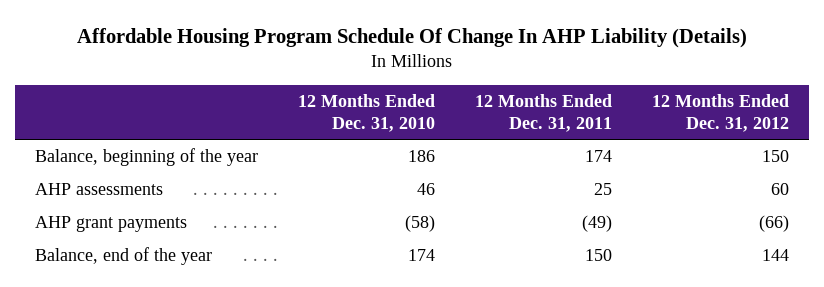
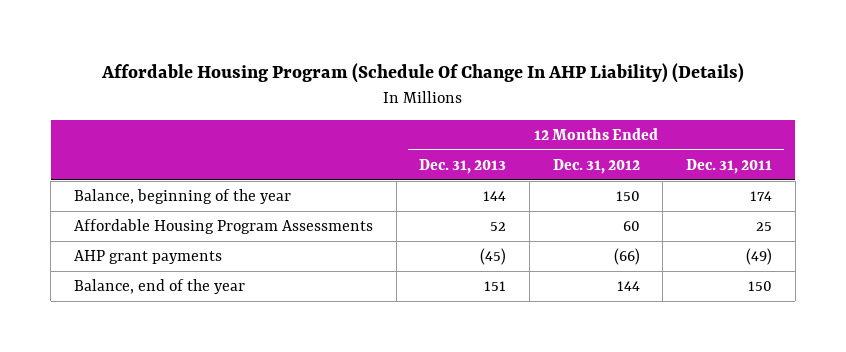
[76,27,747,48] Affordable Housing Program Schedule Of Change In AHP Liability (Details) -> [100,63,744,84] Affordable Housing Program (Schedule Of Change In AHP Liability) (Details)
[297,94,435,132] 12 Months Ended Dec. 31, 2010 -> none
none -> [419,158,507,174] Dec. 31, 2013
[34,183,163,196] AHP assessments -> [73,218,373,234] Affordable Housing Program Assessments

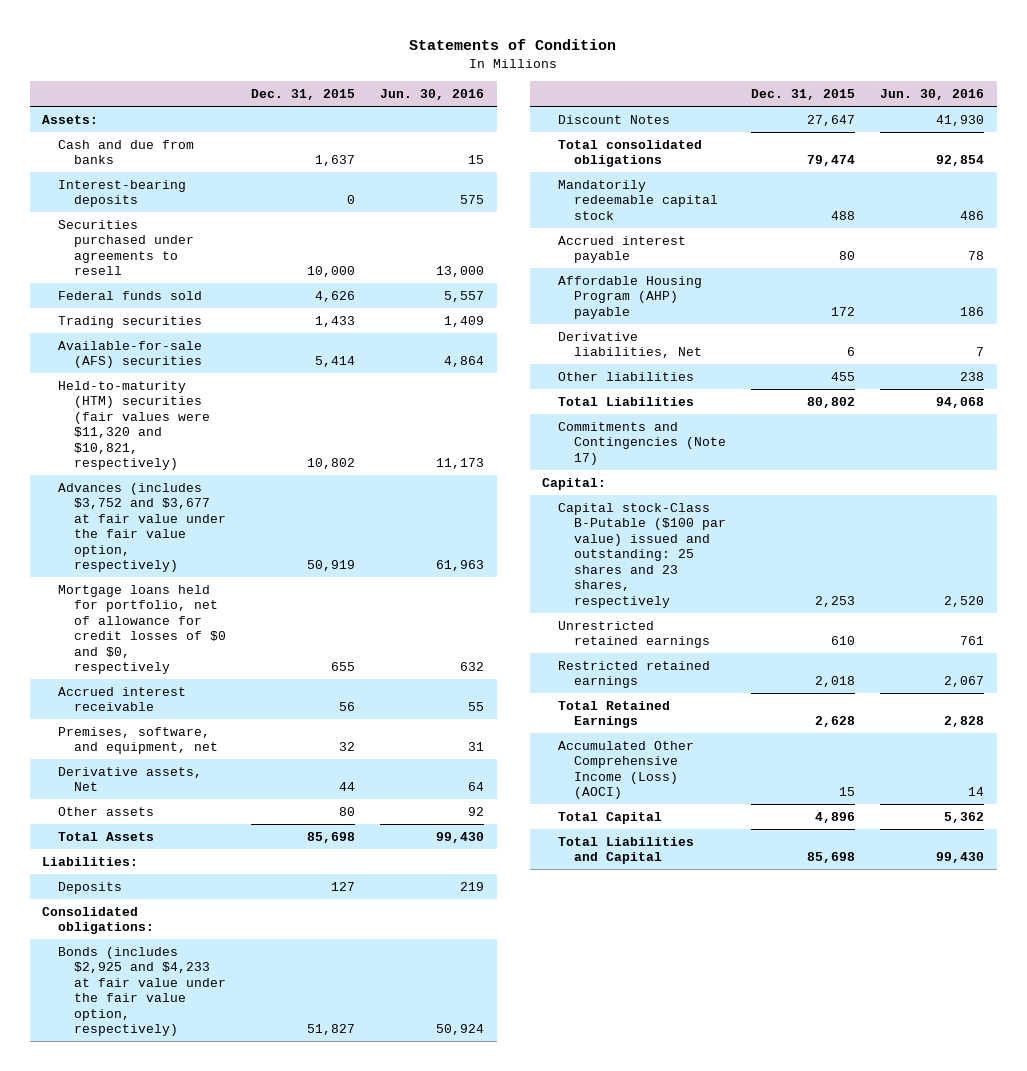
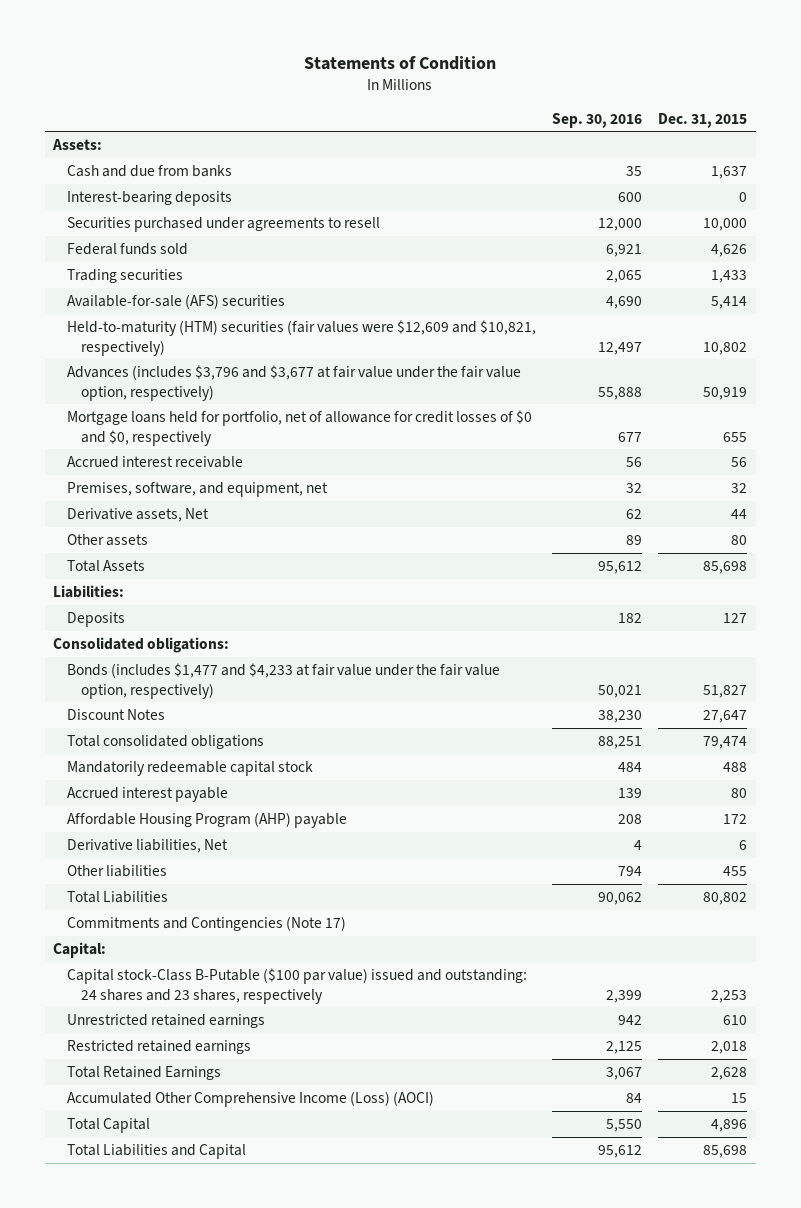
[380,89,485,101] Jun. 30, 2016 -> none
none -> [552,112,643,128] Sep. 30, 2016
[58,380,211,471] Held-to-maturity (HTM) securities (fair values were $11,320 and $10,821, respectively) -> [67,319,537,356] Held-to-maturity (HTM) securities (fair values were $12,609 and $10,821, respectively)
[58,482,227,573] Advances (includes $3,752 and $3,677 at fair value under the fair value option, respectively) -> [67,364,522,401] Advances (includes $3,796 and $3,677 at fair value under the fair value option, respectively)
[58,946,227,1037] Bonds (includes $2,925 and $4,233 at fair value under the fair value option, respectively) -> [67,662,501,699] Bonds (includes $1,477 and $4,233 at fair value under the fair value option, respectively)
[558,502,727,608] Capital stock-Class B-Putable ($100 par value) issued and outstanding: 25 shares and 23 shares, respectively -> [67,967,528,1004] Capital stock-Class B-Putable ($100 par value) issued and outstanding: 24 shares and 23 shares, respectively

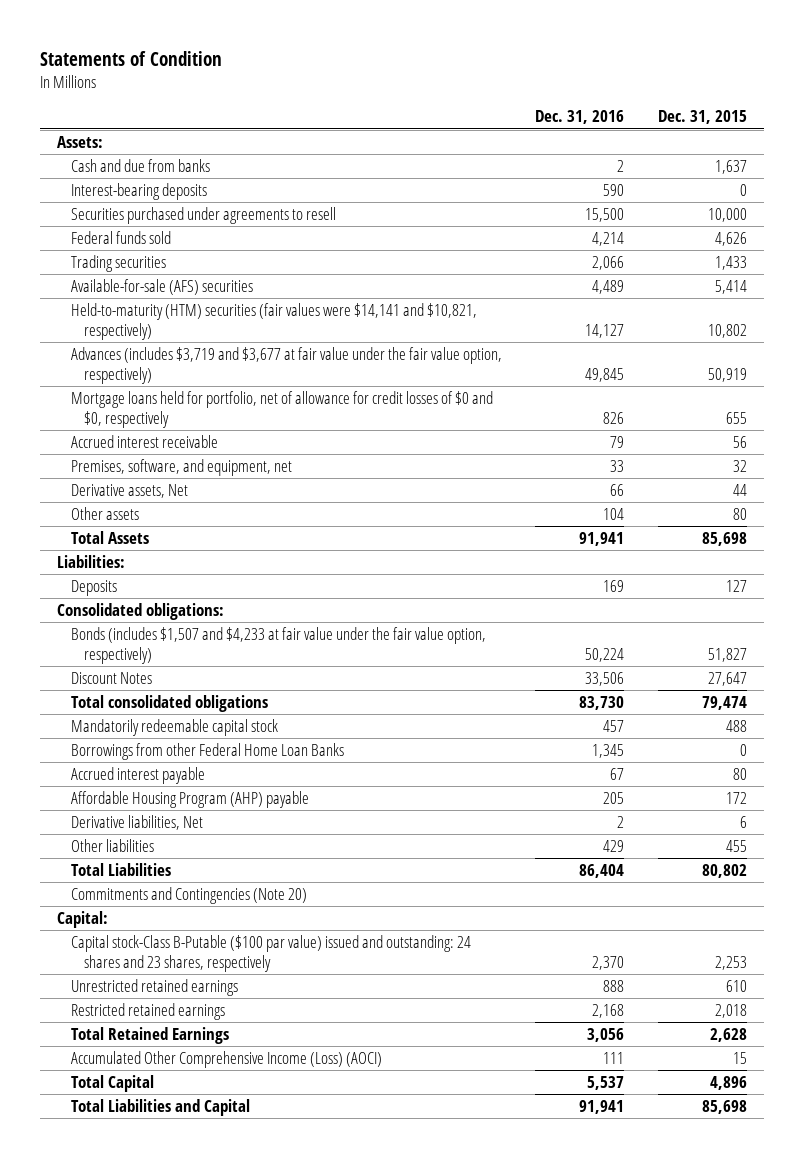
[552,112,643,128] Sep. 30, 2016 -> none
none -> [535,110,625,125] Dec. 31, 2016
[67,319,537,356] Held-to-maturity (HTM) securities (fair values were $12,609 and $10,821, respectively) -> [70,302,477,340] Held-to-maturity (HTM) securities (fair values were $14,141 and $10,821, respectively)
[67,364,522,401] Advances (includes $3,796 and $3,677 at fair value under the fair value option, respectively) -> [70,346,502,384] Advances (includes $3,719 and $3,677 at fair value under the fair value option, respectively)
[67,662,501,699] Bonds (includes $1,477 and $4,233 at fair value under the fair value option, respectively) -> [70,626,486,664] Bonds (includes $1,507 and $4,233 at fair value under the fair value option, respectively)
none -> [70,742,344,760] Borrowings from other Federal Home Loan Banks
[67,915,347,931] Commitments and Contingencies (Note 17) -> [70,886,307,904] Commitments and Contingencies (Note 20)

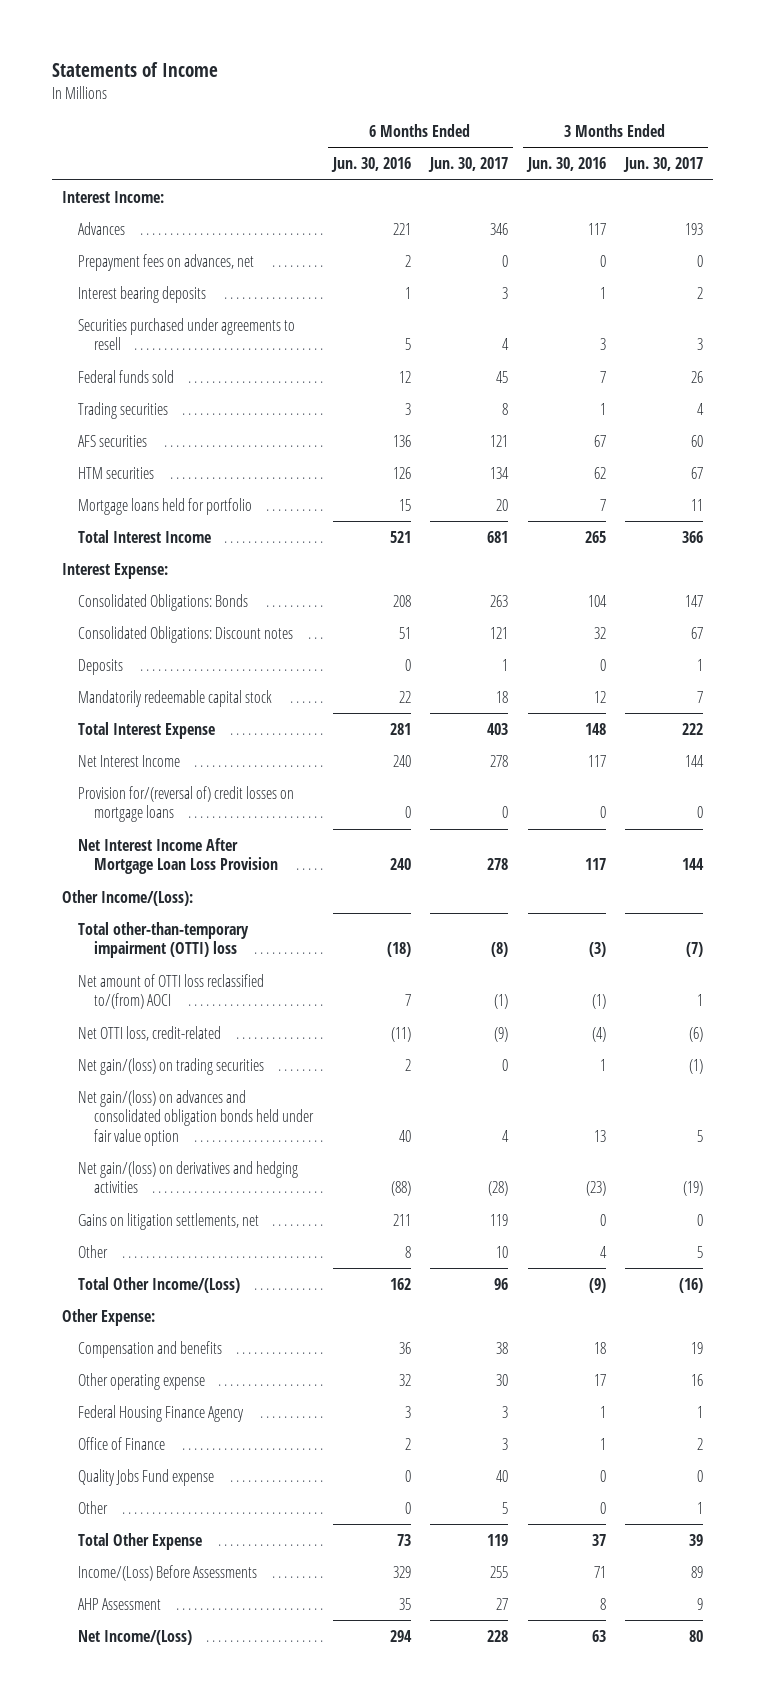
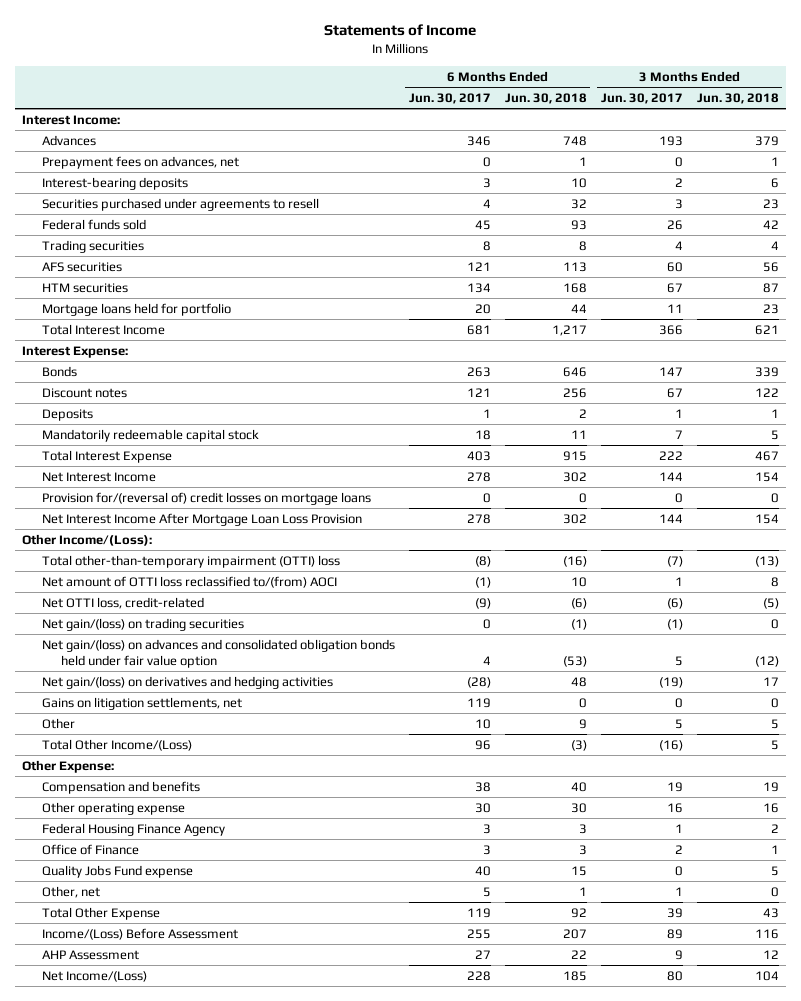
[330,157,411,173] Jun. 30, 2016 -> none
[525,157,606,173] Jun. 30, 2016 -> none
none -> [504,92,587,104] Jun. 30, 2018
none -> [696,92,779,104] Jun. 30, 2018
[77,285,206,303] Interest bearing deposits -> [41,176,188,190] Interest-bearing deposits
[77,593,248,611] Consolidated Obligations: Bonds -> [41,365,77,377] Bonds
[77,625,293,643] Consolidated Obligations: Discount notes -> [41,387,127,398] Discount notes
[77,1500,108,1514] Other -> [41,885,100,898] Other, net
[77,1564,257,1581] Income/(Loss) Before Assessments -> [41,927,238,940] Income/(Loss) Before Assessment

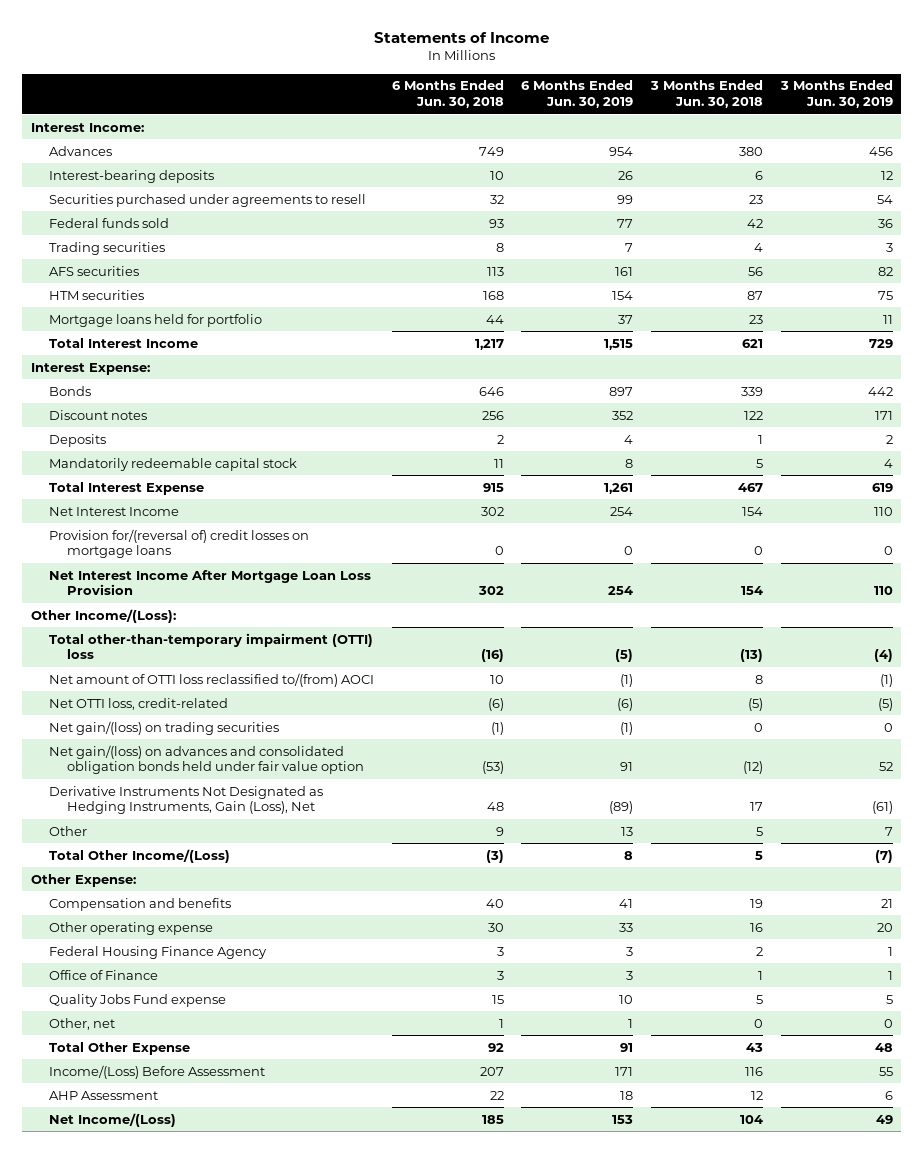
[408,92,491,104] Jun. 30, 2017 -> none
[600,92,683,104] Jun. 30, 2017 -> none
none -> [521,80,634,108] 6 Months Ended Jun. 30, 2019
none -> [779,80,893,108] 3 Months Ended Jun. 30, 2019
[41,155,239,169] Prepayment fees on advances, net -> none
[562,135,587,146] 748 -> [478,146,504,156] 749
[754,135,779,146] 379 -> [738,146,763,156] 380
[41,696,242,710] Gains on litigation settlements, net -> none
[41,675,333,689] Net gain/(loss) on derivatives and hedging activities -> [49,785,324,815] Derivative Instruments Not Designated as Hedging Instruments, Gain (Loss), Net

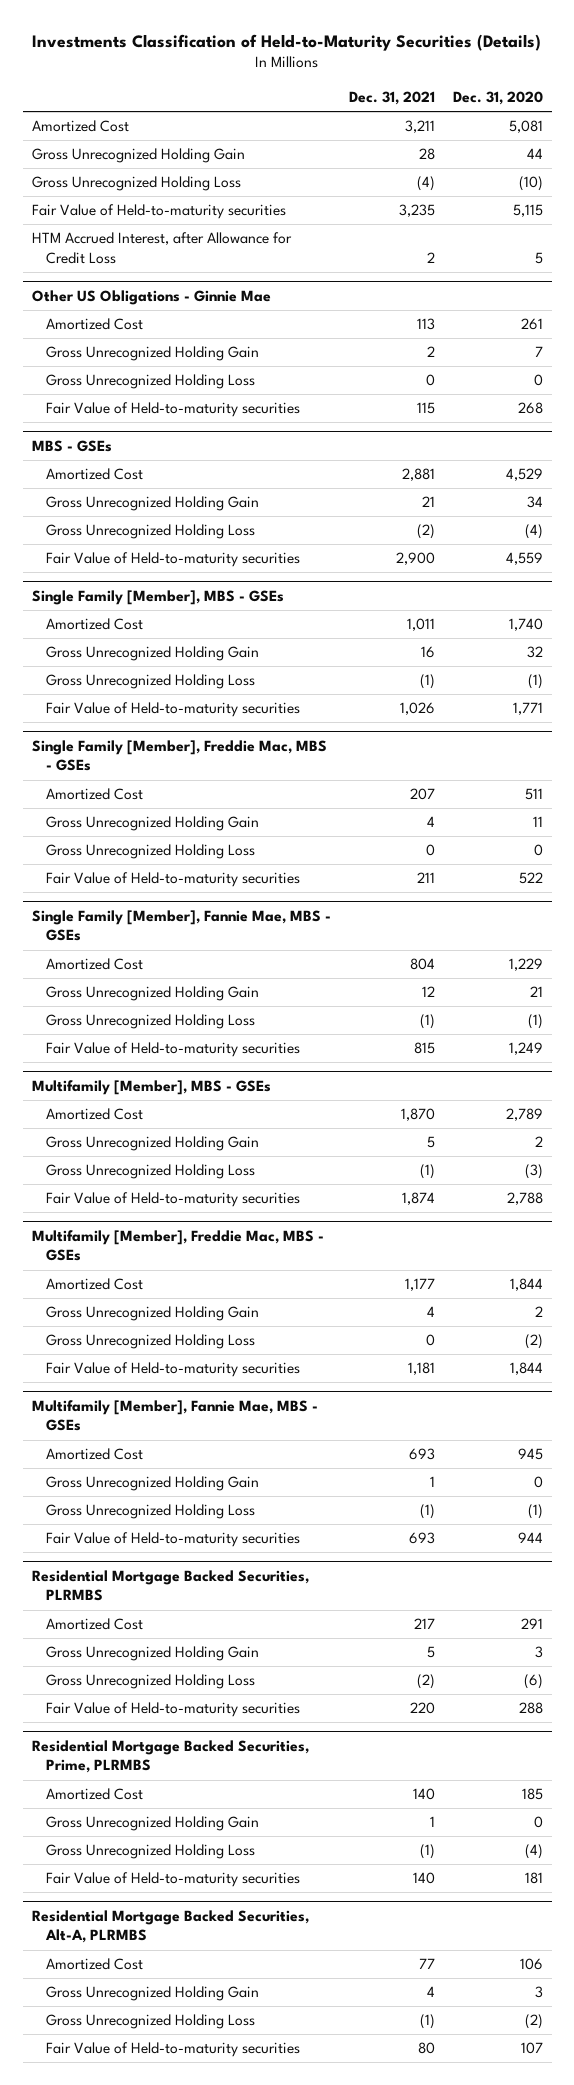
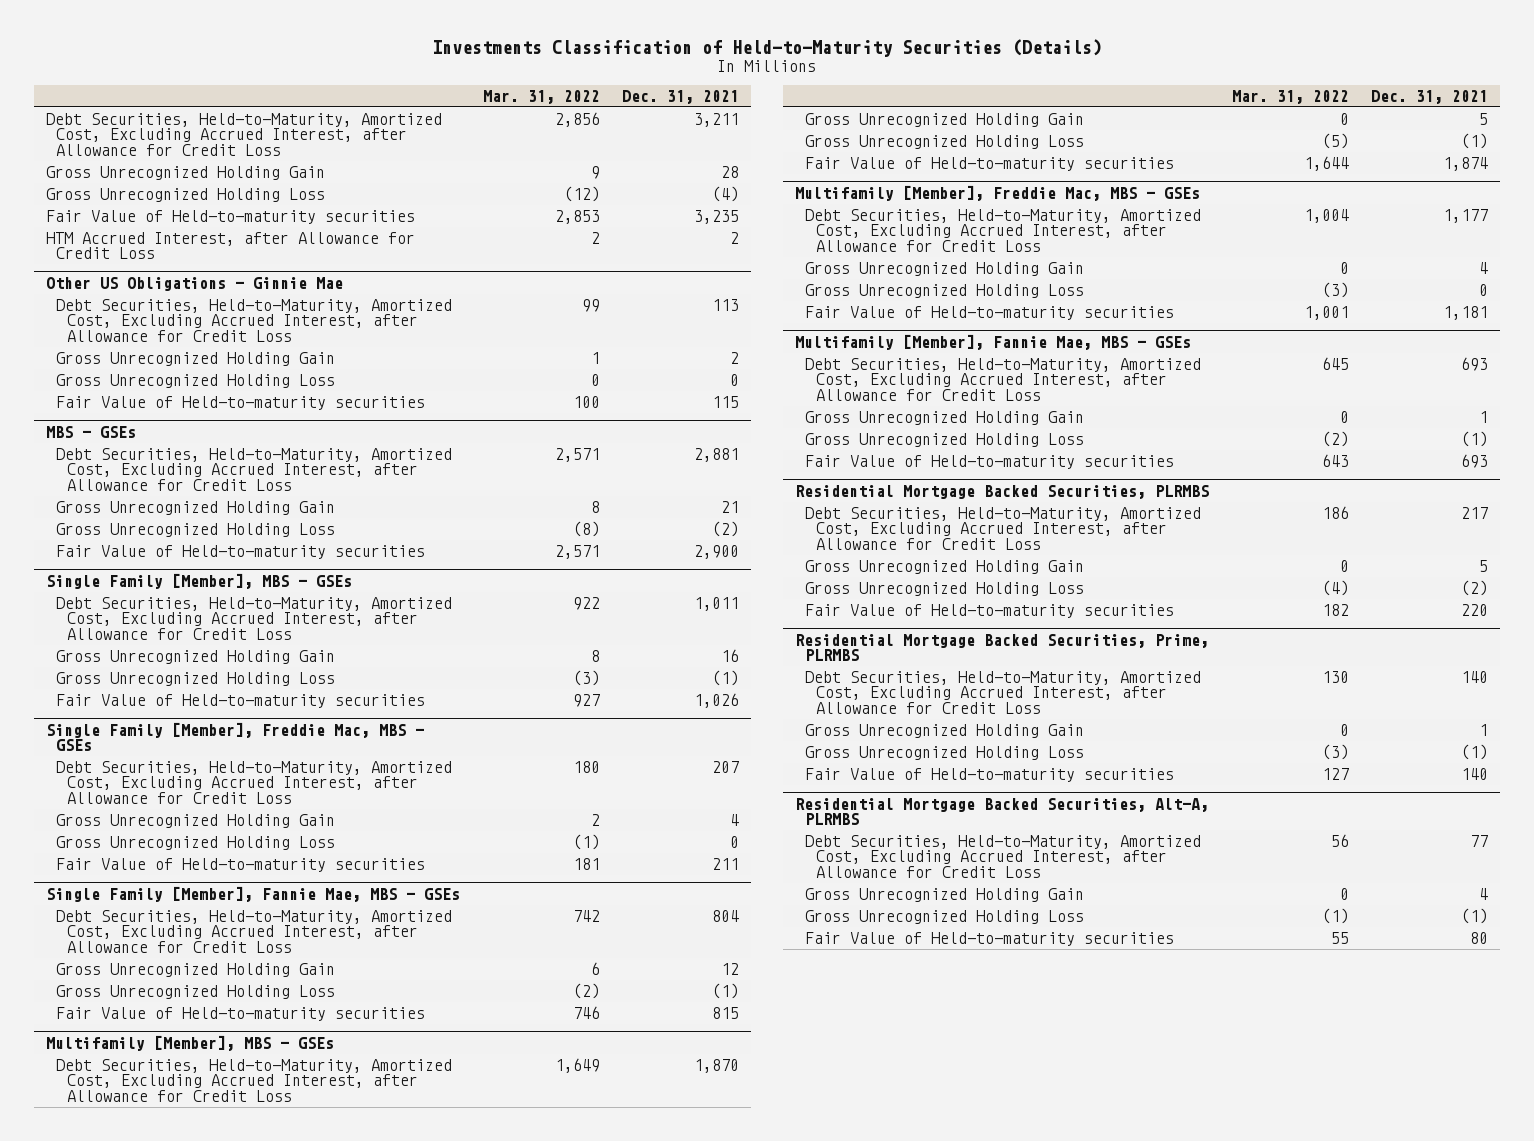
[452,90,543,105] Dec. 31, 2020 -> none
none -> [482,89,600,104] Mar. 31, 2022
[31,120,129,133] Amortized Cost -> [45,112,442,156] Debt Securities, Held-to-Maturity, Amortized Cost, Excluding Accrued Interest, after Allowance for Credit Loss
[45,318,143,331] Amortized Cost -> [56,298,453,342] Debt Securities, Held-to-Maturity, Amortized Cost, Excluding Accrued Interest, after Allowance for Credit Loss
[45,468,143,481] Amortized Cost -> [56,447,453,491] Debt Securities, Held-to-Maturity, Amortized Cost, Excluding Accrued Interest, after Allowance for Credit Loss
[45,618,143,631] Amortized Cost -> [56,596,453,640] Debt Securities, Held-to-Maturity, Amortized Cost, Excluding Accrued Interest, after Allowance for Credit Loss
[45,788,143,801] Amortized Cost -> none
none -> [56,760,453,804] Debt Securities, Held-to-Maturity, Amortized Cost, Excluding Accrued Interest, after Allowance for Credit Loss
[45,958,143,971] Amortized Cost -> none
none -> [56,909,453,953] Debt Securities, Held-to-Maturity, Amortized Cost, Excluding Accrued Interest, after Allowance for Credit Loss
[45,1108,143,1121] Amortized Cost -> [56,1058,453,1102] Debt Securities, Held-to-Maturity, Amortized Cost, Excluding Accrued Interest, after Allowance for Credit Loss
[45,1278,143,1291] Amortized Cost -> [805,208,1202,252] Debt Securities, Held-to-Maturity, Amortized Cost, Excluding Accrued Interest, after Allowance for Credit Loss
[45,1448,143,1461] Amortized Cost -> [805,357,1202,401] Debt Securities, Held-to-Maturity, Amortized Cost, Excluding Accrued Interest, after Allowance for Credit Loss
[45,1618,143,1631] Amortized Cost -> [805,506,1202,550] Debt Securities, Held-to-Maturity, Amortized Cost, Excluding Accrued Interest, after Allowance for Credit Loss
[45,1788,143,1801] Amortized Cost -> none
none -> [805,670,1202,714] Debt Securities, Held-to-Maturity, Amortized Cost, Excluding Accrued Interest, after Allowance for Credit Loss
[45,1958,143,1971] Amortized Cost -> none
none -> [805,834,1202,878] Debt Securities, Held-to-Maturity, Amortized Cost, Excluding Accrued Interest, after Allowance for Credit Loss

